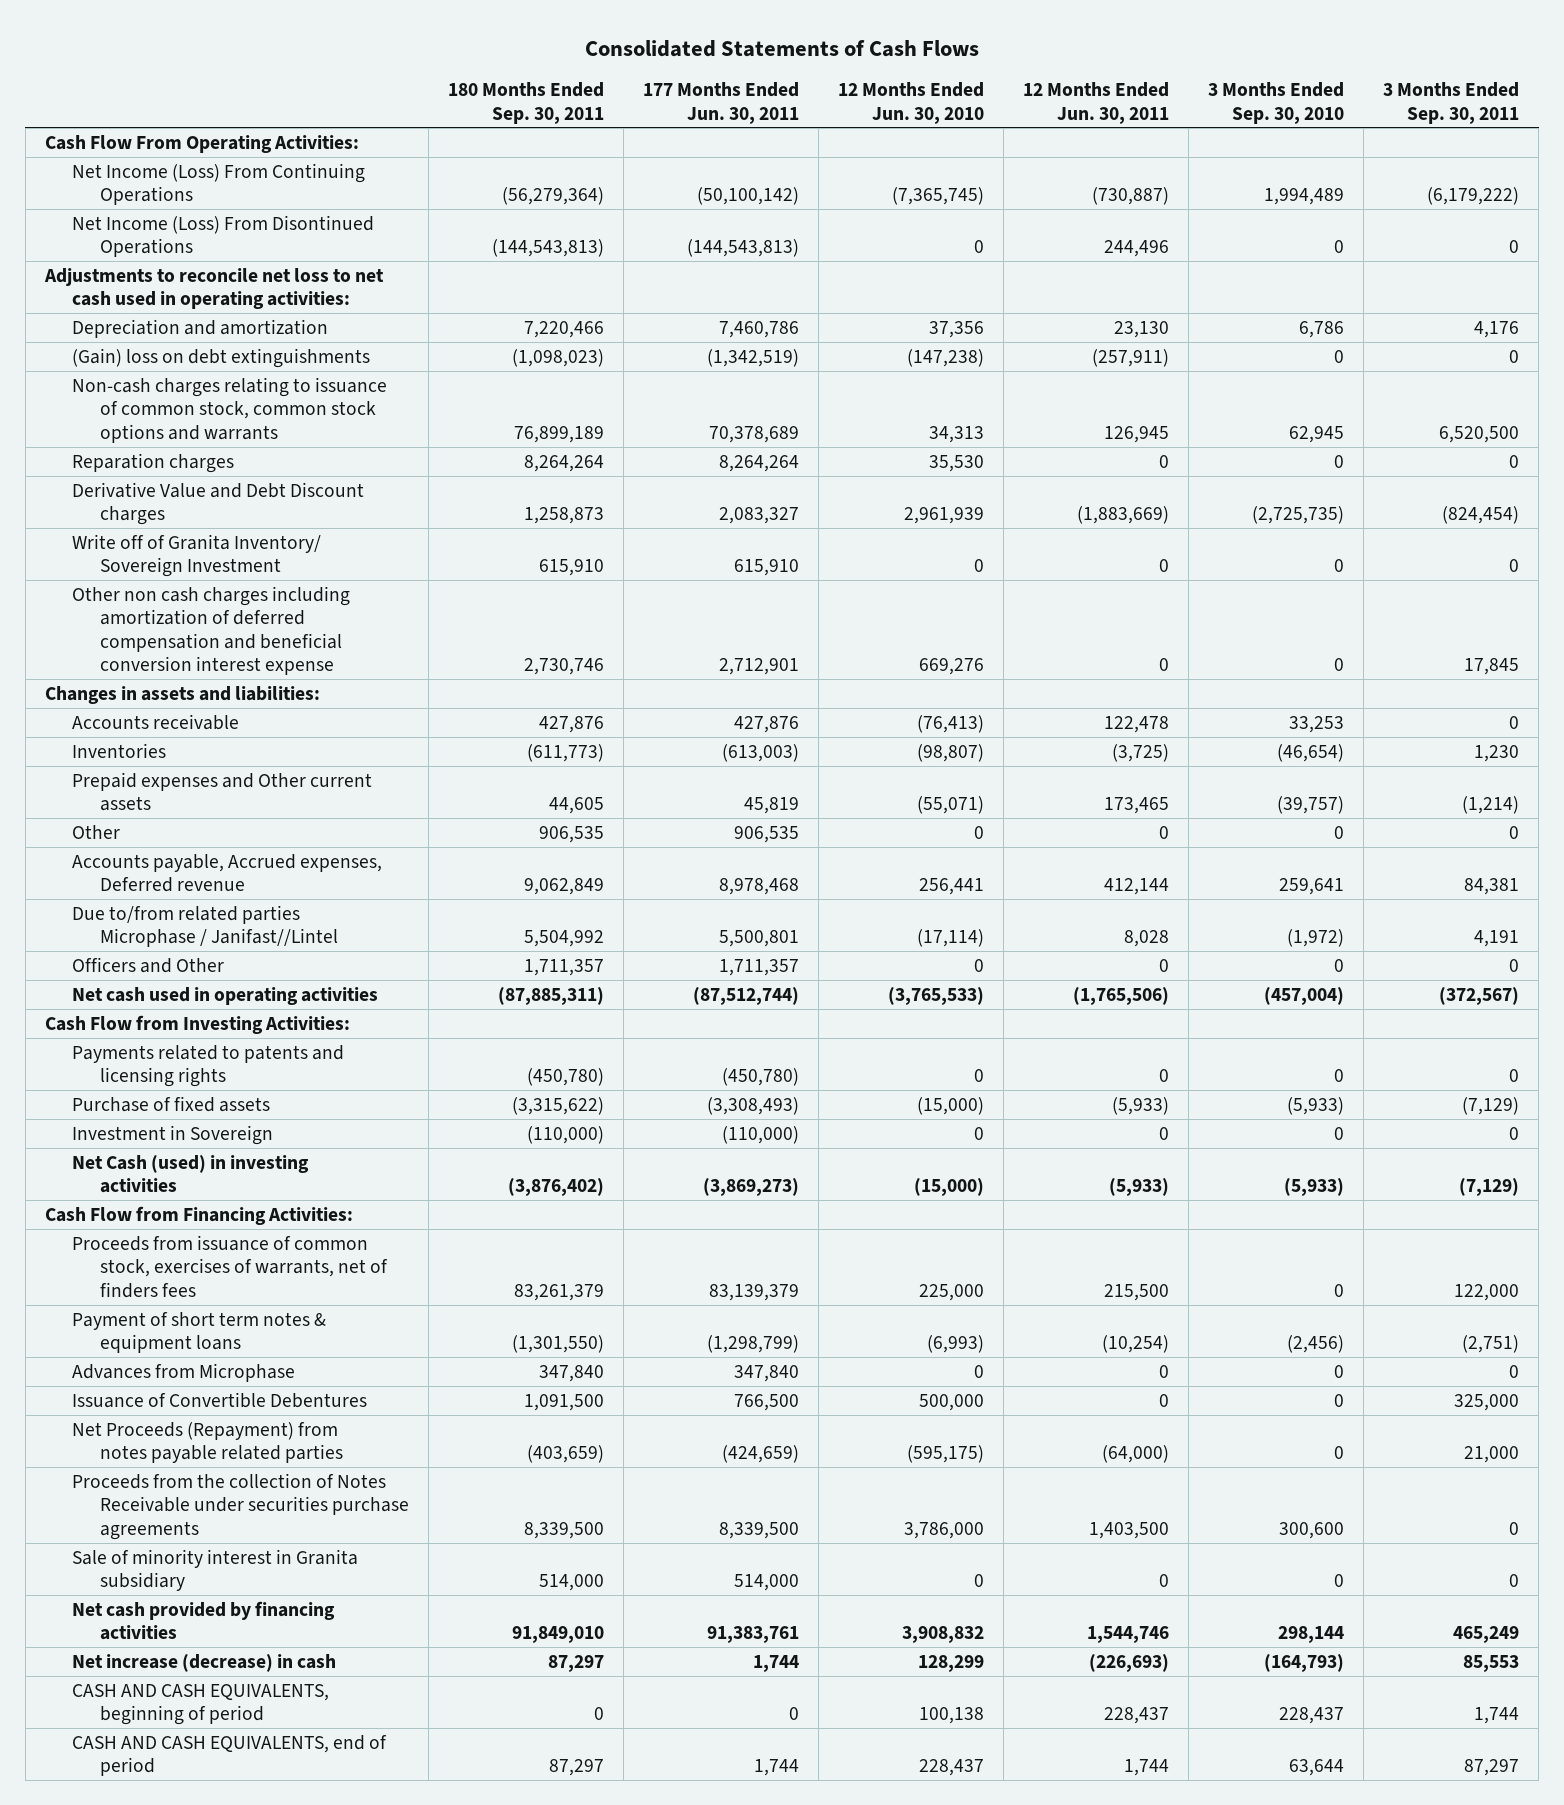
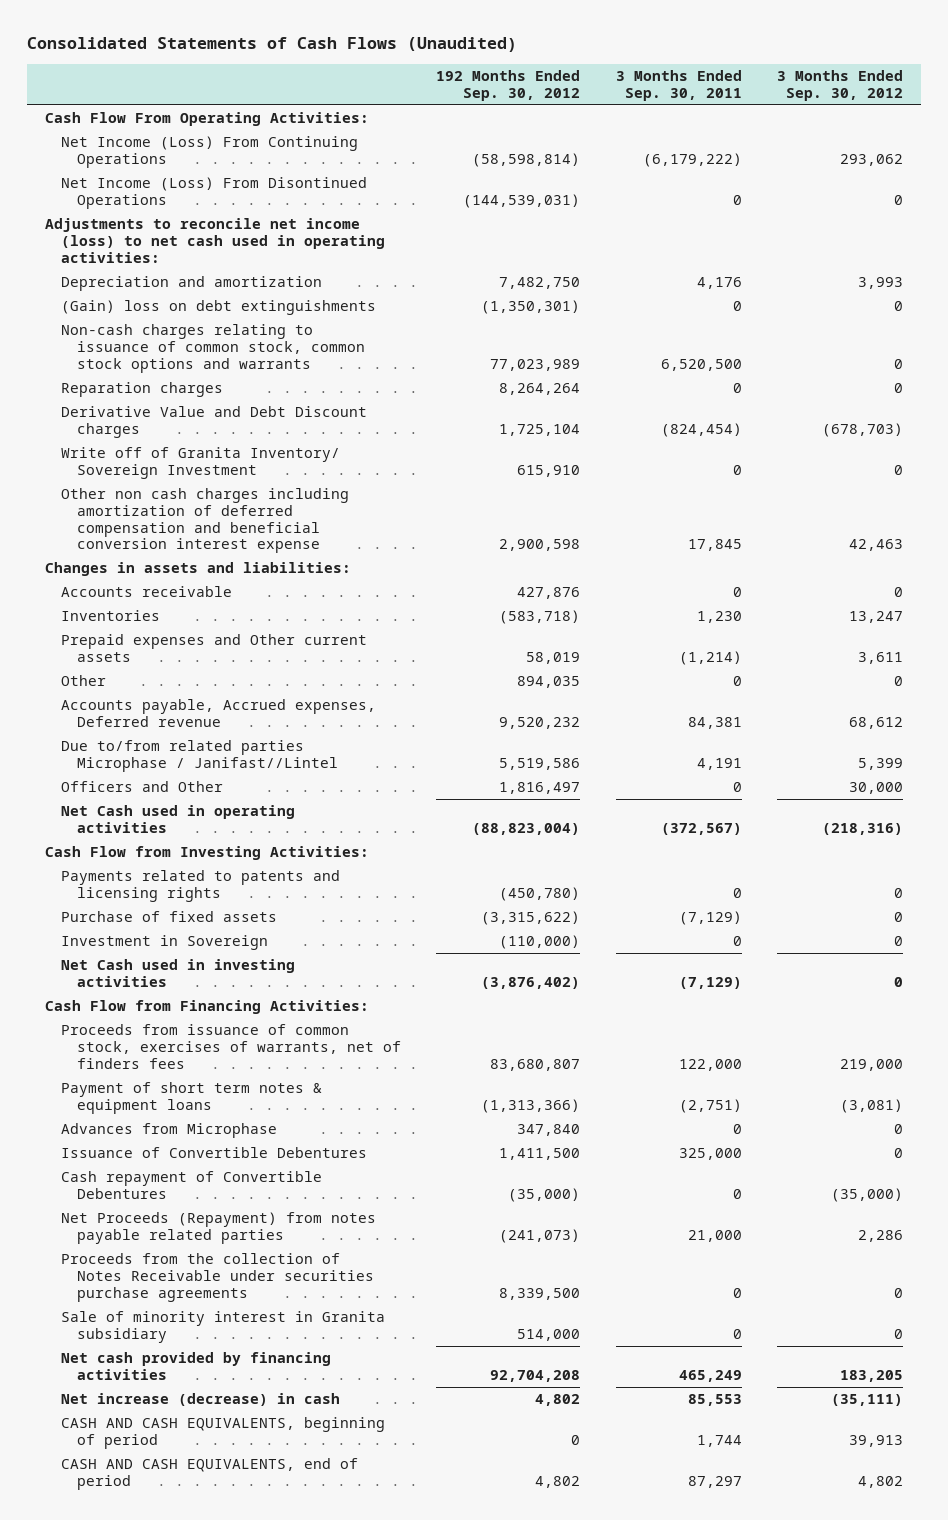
[584,39,979,57] Consolidated Statements of Cash Flows -> [27,37,518,53] Consolidated Statements of Cash Flows (Unaudited)
[447,82,604,124] 180 Months Ended Sep. 30, 2011 -> none
[642,82,799,124] 177 Months Ended Jun. 30, 2011 -> none
[837,82,984,124] 12 Months Ended Jun. 30, 2010 -> none
[1023,82,1170,124] 12 Months Ended Jun. 30, 2011 -> none
[1208,82,1345,124] 3 Months Ended Sep. 30, 2010 -> none
none -> [436,69,581,101] 192 Months Ended Sep. 30, 2012
none -> [777,69,904,101] 3 Months Ended Sep. 30, 2012
[43,267,384,310] Adjustments to reconcile net loss to net cash used in operating activities: -> [44,218,385,263] Adjustments to reconcile net income (loss) to net cash used in operating activities:
[72,986,379,1005] Net cash used in operating activities -> [60,805,295,833] Net Cash used in operating activities
[72,1154,310,1194] Net Cash (used) in investing activities -> [60,959,295,987] Net Cash used in investing activities
none -> [60,1171,322,1199] Cash repayment of Convertible Debentures

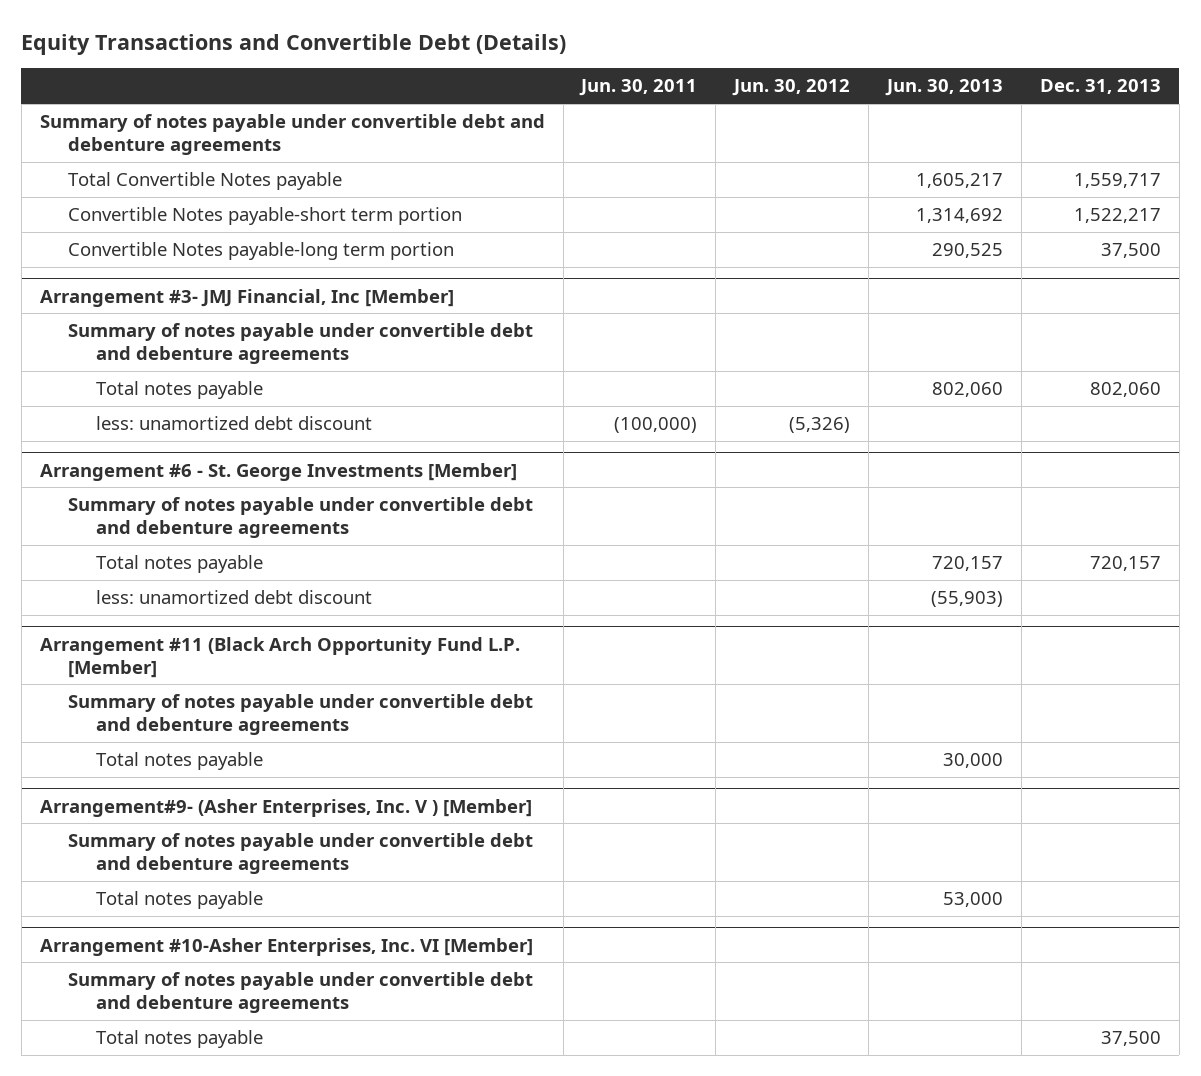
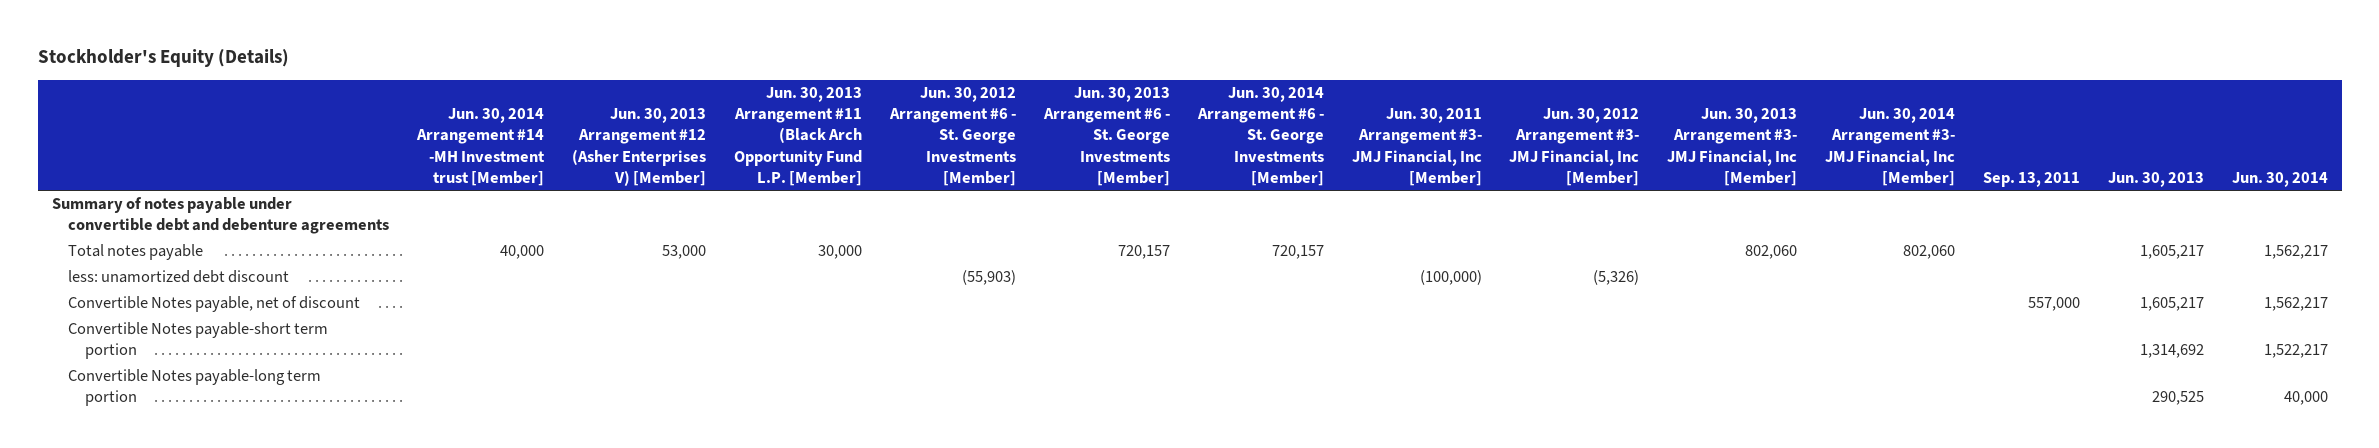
[21,33,567,55] Equity Transactions and Convertible Debt (Details) -> [37,49,289,68] Stockholder's Equity (Details)
[579,79,698,97] Jun. 30, 2011 -> none
[732,79,851,97] Jun. 30, 2012 -> none
[1039,79,1161,95] Dec. 31, 2013 -> none
none -> [416,108,546,186] Jun. 30, 2014 Arrangement #14 -MH Investment trust [Member]
none -> [572,108,707,186] Jun. 30, 2013 Arrangement #12 (Asher Enterprises V) [Member]
none -> [733,86,862,186] Jun. 30, 2013 Arrangement #11 (Black Arch Opportunity Fund L.P. [Member]
none -> [888,86,1016,186] Jun. 30, 2012 Arrangement #6 - St. George Investments [Member]
none -> [1042,86,1170,186] Jun. 30, 2013 Arrangement #6 - St. George Investments [Member]
none -> [1196,86,1324,186] Jun. 30, 2014 Arrangement #6 - St. George Investments [Member]
none -> [1351,108,1482,186] Jun. 30, 2011 Arrangement #3- JMJ Financial, Inc [Member]
none -> [1509,108,1640,186] Jun. 30, 2012 Arrangement #3- JMJ Financial, Inc [Member]
none -> [1667,108,1798,186] Jun. 30, 2013 Arrangement #3- JMJ Financial, Inc [Member]
none -> [1825,108,1956,186] Jun. 30, 2014 Arrangement #3- JMJ Financial, Inc [Member]
none -> [1983,171,2081,187] Sep. 13, 2011
none -> [2231,171,2328,187] Jun. 30, 2014
none -> [68,244,204,261] Total notes payable
none -> [68,270,290,284] less: unamortized debt discount
[67,171,342,190] Total Convertible Notes payable -> [68,296,361,313] Convertible Notes payable, net of discount
[39,288,454,307] Arrangement #3- JMJ Financial, Inc [Member] -> none
[67,322,533,365] Summary of notes payable under convertible debt and debenture agreements -> none
[95,380,263,399] Total notes payable -> none
[95,415,372,430] less: unamortized debt discount -> none
[39,462,517,481] Arrangement #6 - St. George Investments [Member] -> none
[67,496,533,539] Summary of notes payable under convertible debt and debenture agreements -> none
[95,554,263,573] Total notes payable -> none
[95,589,372,604] less: unamortized debt discount -> none
[39,636,520,678] Arrangement #11 (Black Arch Opportunity Fund L.P. [Member] -> none
[67,693,533,736] Summary of notes payable under convertible debt and debenture agreements -> none
[95,751,263,770] Total notes payable -> none
[39,798,532,817] Arrangement#9- (Asher Enterprises, Inc. V ) [Member] -> none
[67,832,533,875] Summary of notes payable under convertible debt and debenture agreements -> none
[95,890,263,909] Total notes payable -> none
[39,937,533,956] Arrangement #10-Asher Enterprises, Inc. VI [Member] -> none
[67,971,533,1014] Summary of notes payable under convertible debt and debenture agreements -> none
[95,1029,263,1048] Total notes payable -> none

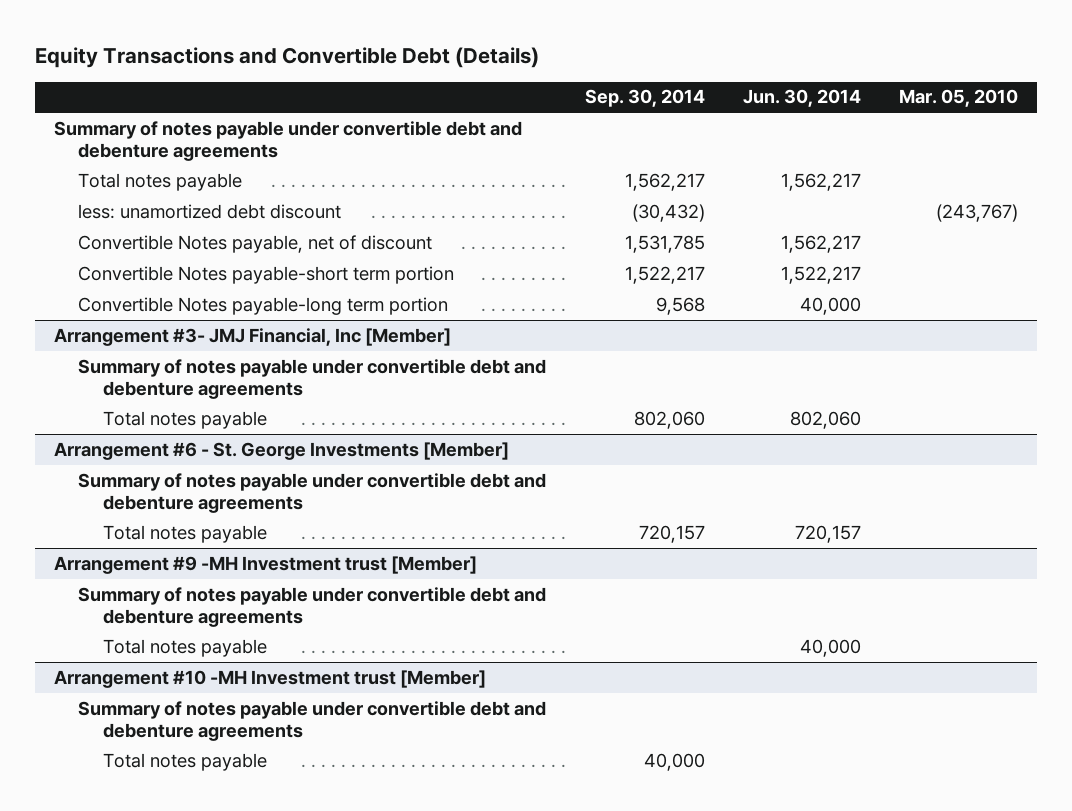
[37,49,289,68] Stockholder's Equity (Details) -> [34,47,539,69] Equity Transactions and Convertible Debt (Details)
[416,108,546,186] Jun. 30, 2014 Arrangement #14 -MH Investment trust [Member] -> none
[572,108,707,186] Jun. 30, 2013 Arrangement #12 (Asher Enterprises V) [Member] -> none
[733,86,862,186] Jun. 30, 2013 Arrangement #11 (Black Arch Opportunity Fund L.P. [Member] -> none
[888,86,1016,186] Jun. 30, 2012 Arrangement #6 - St. George Investments [Member] -> none
[1042,86,1170,186] Jun. 30, 2013 Arrangement #6 - St. George Investments [Member] -> none
[1196,86,1324,186] Jun. 30, 2014 Arrangement #6 - St. George Investments [Member] -> none
[1351,108,1482,186] Jun. 30, 2011 Arrangement #3- JMJ Financial, Inc [Member] -> none
[1509,108,1640,186] Jun. 30, 2012 Arrangement #3- JMJ Financial, Inc [Member] -> none
[1667,108,1798,186] Jun. 30, 2013 Arrangement #3- JMJ Financial, Inc [Member] -> none
[1825,108,1956,186] Jun. 30, 2014 Arrangement #3- JMJ Financial, Inc [Member] -> none
[1983,171,2081,187] Sep. 13, 2011 -> none
[2107,171,2204,187] Jun. 30, 2013 -> none
none -> [584,89,705,108] Sep. 30, 2014
none -> [898,89,1018,108] Mar. 05, 2010
none -> [53,327,451,346] Arrangement #3- JMJ Financial, Inc [Member]
none -> [78,358,547,399] Summary of notes payable under convertible debt and debenture agreements
none -> [102,410,267,429] Total notes payable
none -> [53,441,509,460] Arrangement #6 - St. George Investments [Member]
none -> [78,472,547,513] Summary of notes payable under convertible debt and debenture agreements
none -> [102,524,267,543] Total notes payable
none -> [53,555,477,574] Arrangement #9 -MH Investment trust [Member]
none -> [78,586,547,627] Summary of notes payable under convertible debt and debenture agreements
none -> [102,638,267,657] Total notes payable
none -> [53,669,486,688] Arrangement #10 -MH Investment trust [Member]
none -> [78,700,547,741] Summary of notes payable under convertible debt and debenture agreements
none -> [102,752,267,771] Total notes payable

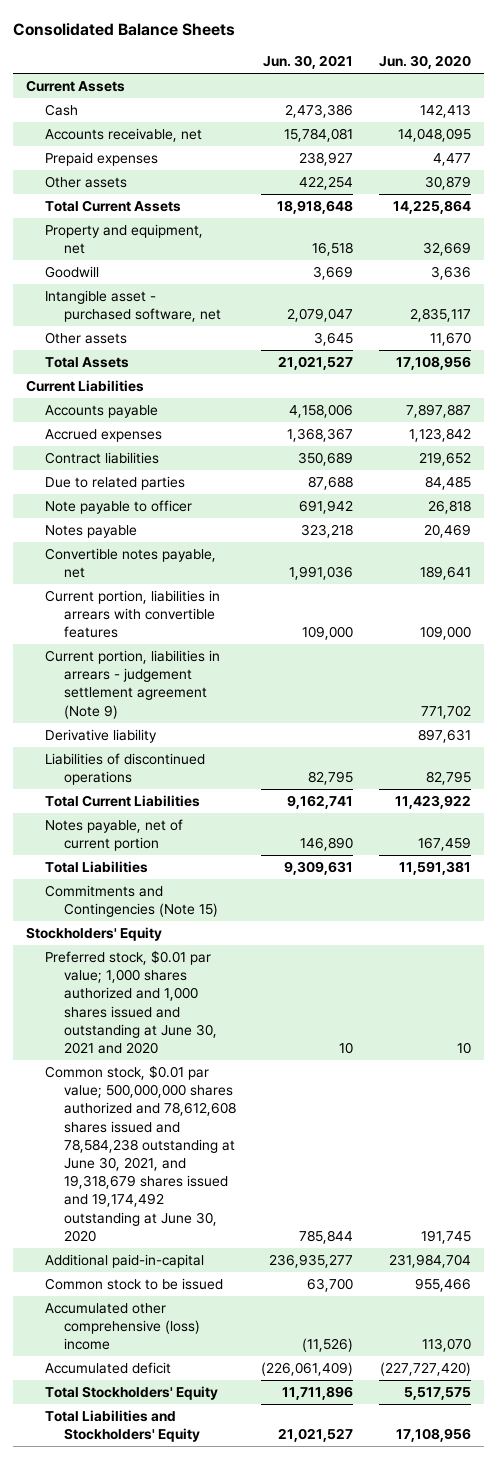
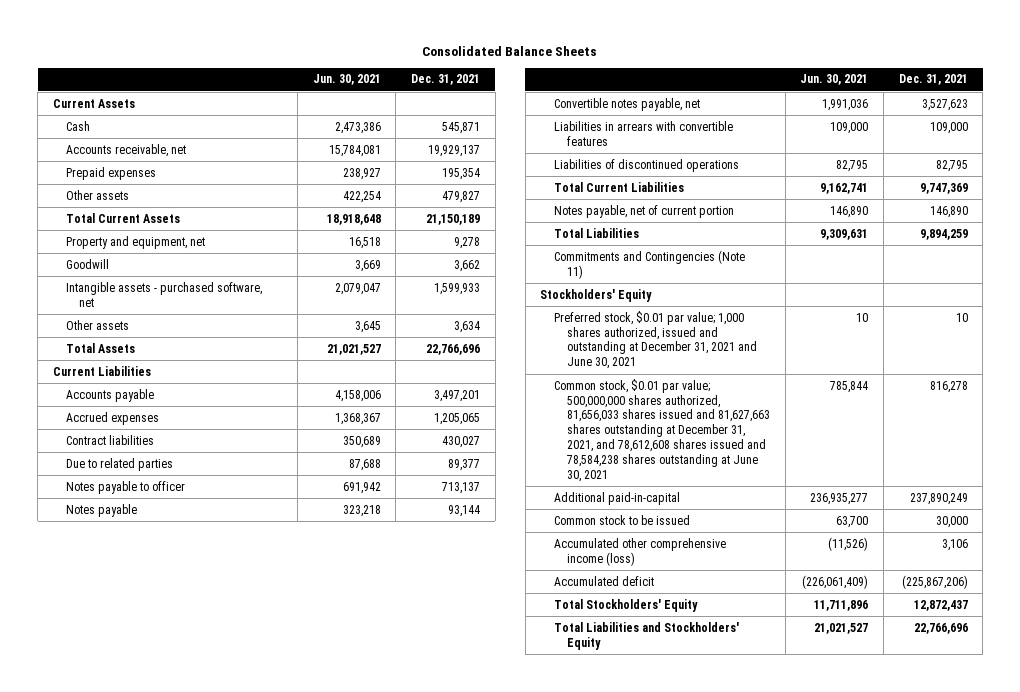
[378,55,471,70] Jun. 30, 2020 -> none
none -> [411,74,481,86] Dec. 31, 2021
[44,290,221,323] Intangible asset - purchased software, net -> [66,281,263,307] Intangible assets - purchased software, net
[44,500,192,515] Note payable to officer -> [66,480,186,494] Notes payable to officer
[44,650,220,719] Current portion, liabilities in arrears - judgement settlement agreement (Note 9) -> none
[44,729,157,744] Derivative liability -> none
[44,590,220,639] Current portion, liabilities in arrears with convertible features -> [553,120,733,146] Liabilities in arrears with convertible features
[44,885,218,918] Commitments and Contingencies (Note 15) -> [553,249,745,279] Commitments and Contingencies (Note 11)
[44,950,217,1055] Preferred stock, $0.01 par value; 1,000 shares authorized and 1,000 shares issued and outstanding at June 30, 2021 and 2020 -> [553,310,757,370] Preferred stock, $0.01 par value; 1,000 shares authorized, issued and outstanding at December 31, 2021 and June 30, 2021
[44,1065,236,1242] Common stock, $0.01 par value; 500,000,000 shares authorized and 78,612,608 shares issued and 78,584,238 outstanding at June 30, 2021, and 19,318,679 shares issued and 19,174,492 outstanding at June 30, 2020 -> [553,378,770,483] Common stock, $0.01 par value; 500,000,000 shares authorized, 81,656,033 shares issued and 81,627,663 shares outstanding at December 31, 2021, and 78,612,608 shares issued and 78,584,238 shares outstanding at June 30, 2021
[44,1303,200,1351] Accumulated other comprehensive (loss) income -> [553,537,726,566] Accumulated other comprehensive income (loss)

